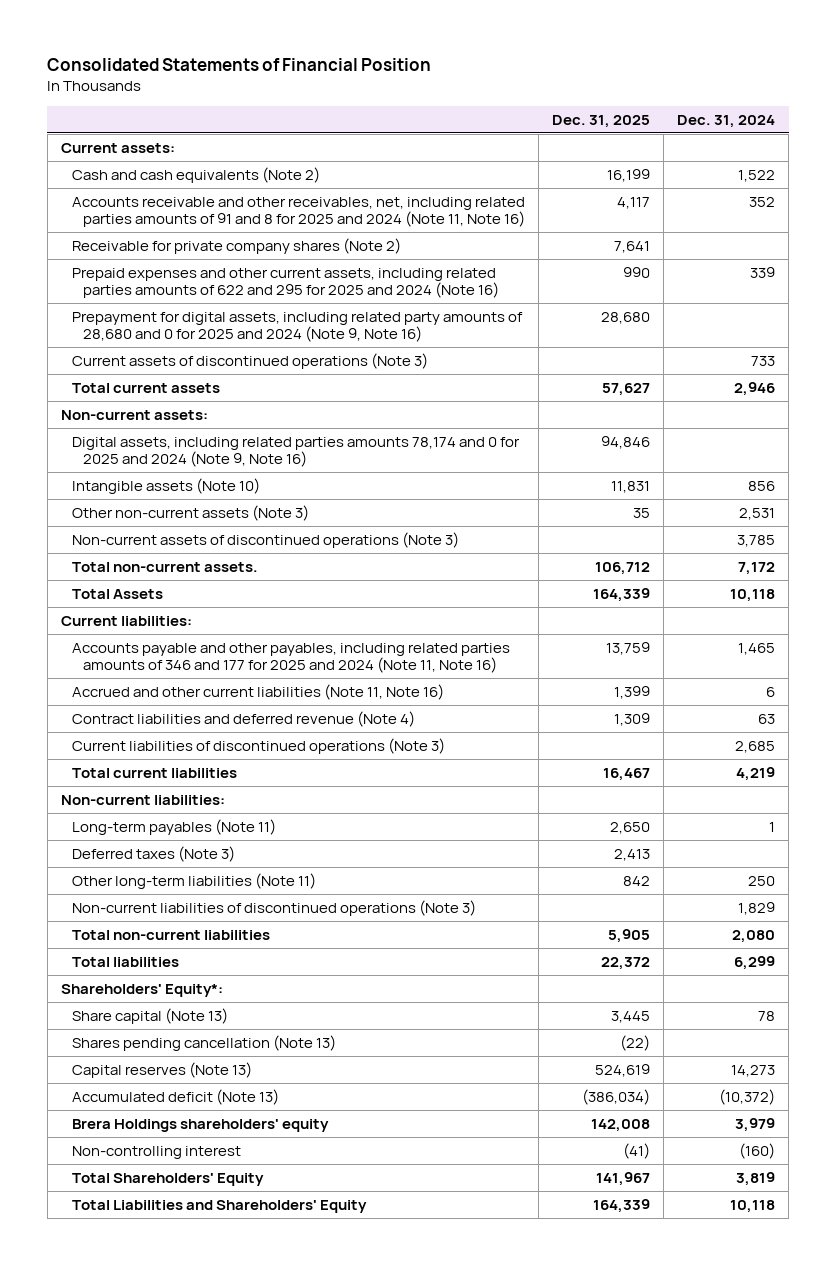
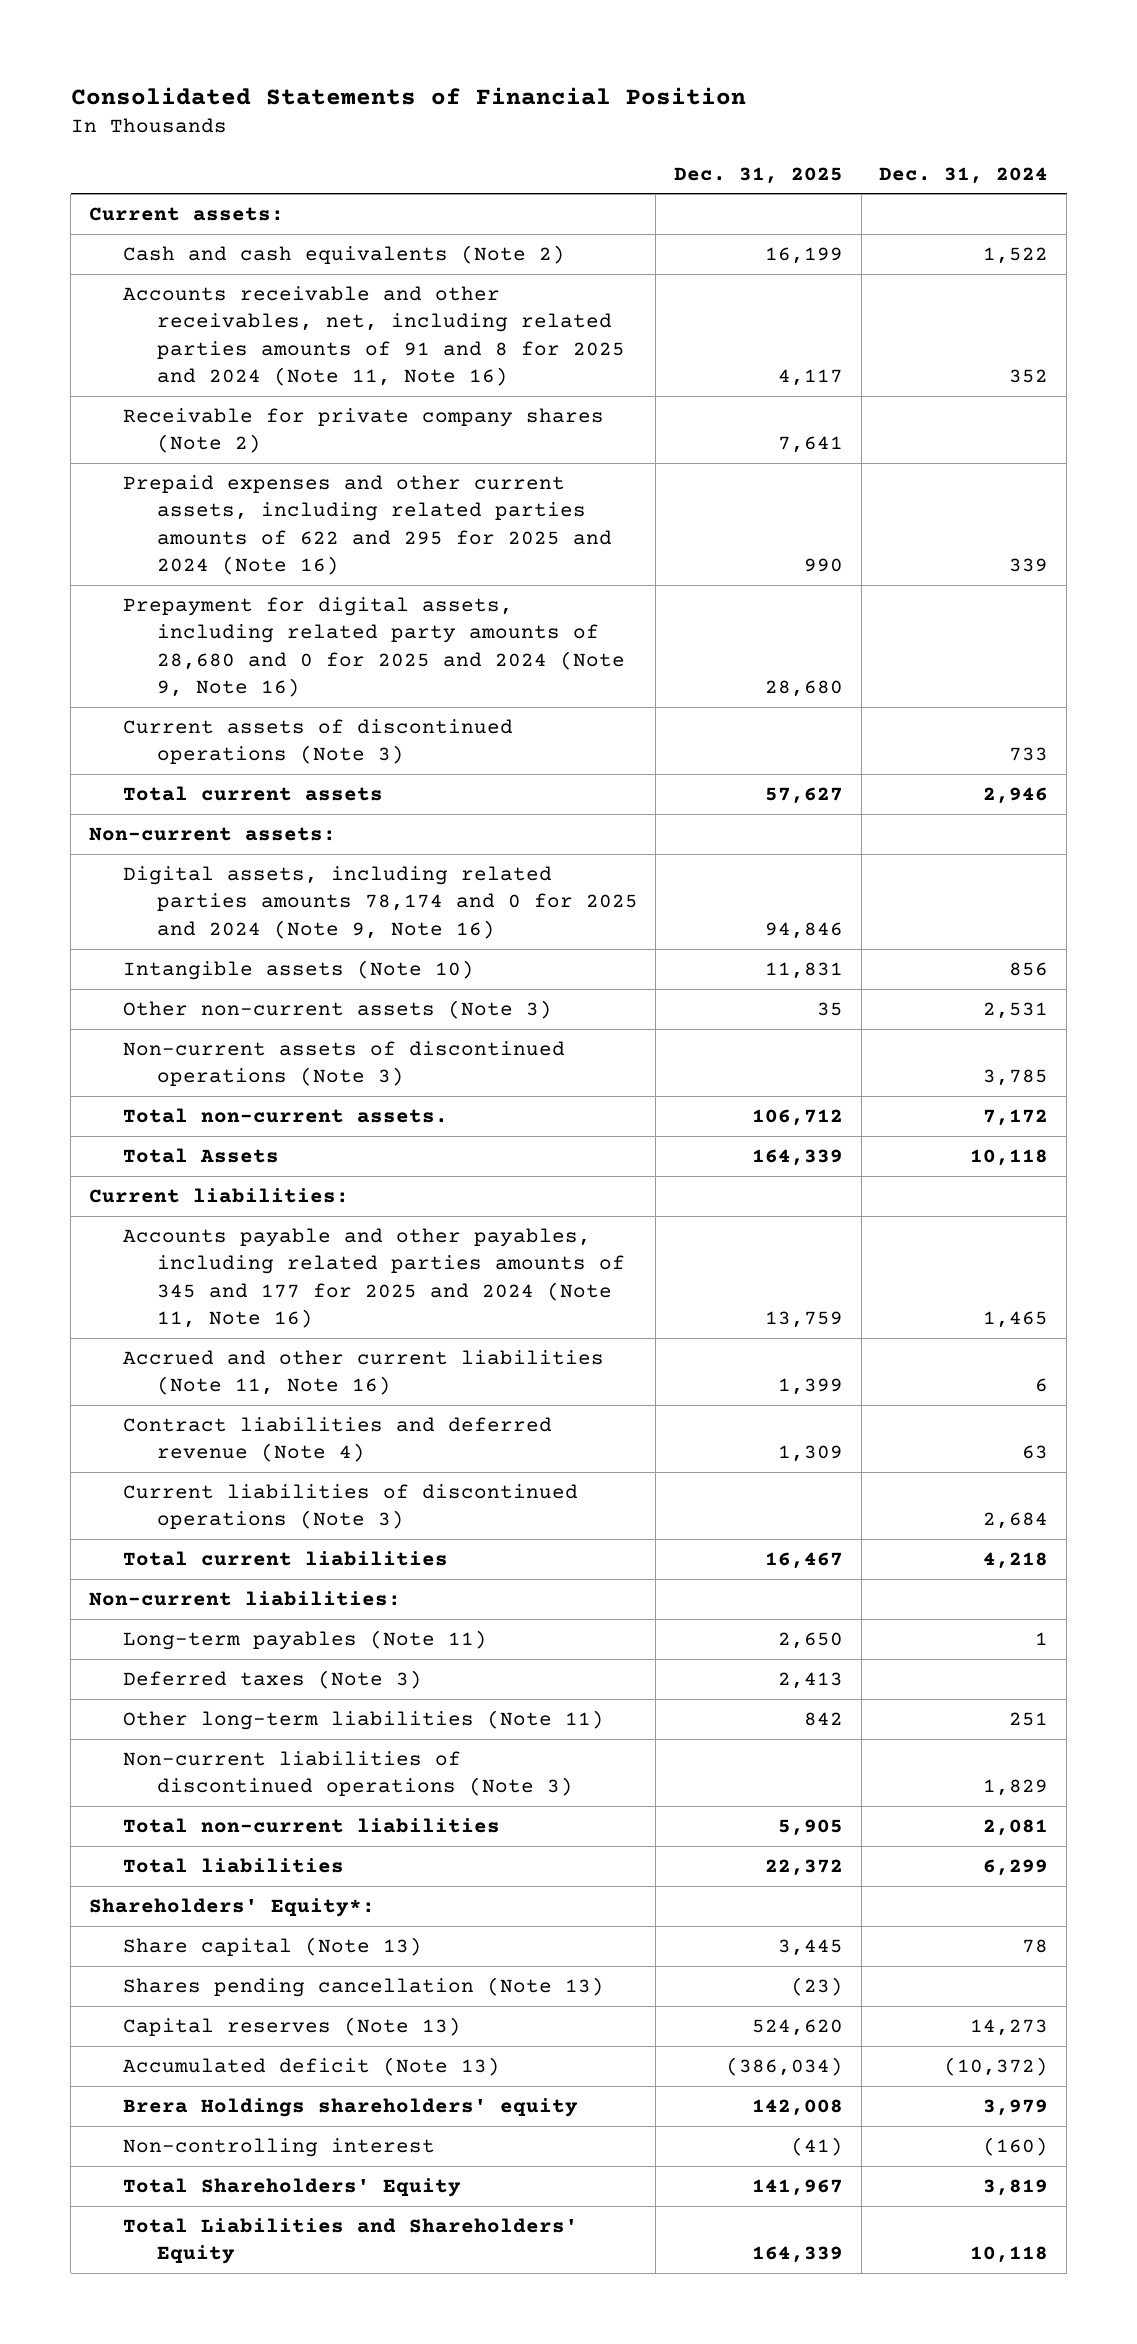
[72,643,511,674] Accounts payable and other payables, including related parties amounts of 346 and 177 for 2025 and 2024 (Note 11, Note 16) -> [122,1228,625,1329] Accounts payable and other payables, including related parties amounts of 345 and 177 for 2025 and 2024 (Note 11, Note 16)
[735,741,776,754] 2,685 -> [983,1512,1049,1530] 2,684
[736,767,776,782] 4,219 -> [983,1552,1049,1570] 4,218
[748,876,776,887] 250 -> [1009,1712,1049,1727] 251
[732,930,776,944] 2,080 -> [983,1819,1049,1837] 2,081
[620,1035,651,1052] (22) -> [791,1977,844,1997] (23)
[595,1064,651,1078] 524,619 -> [752,2019,844,2037] 524,620

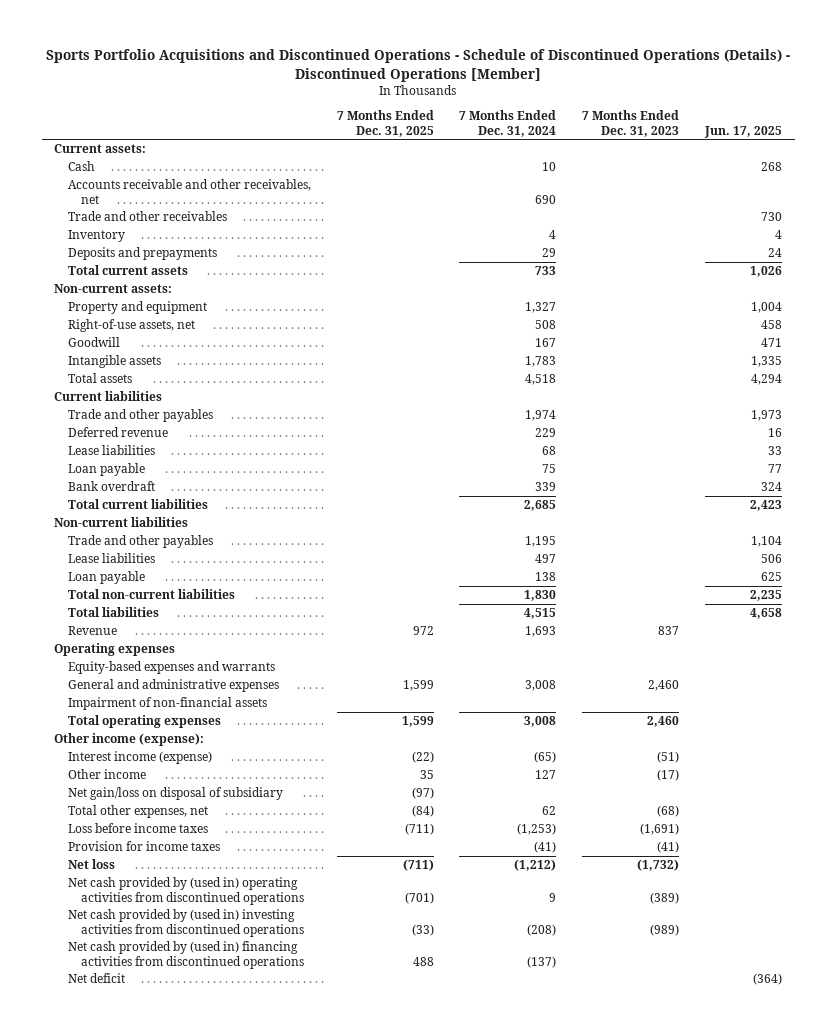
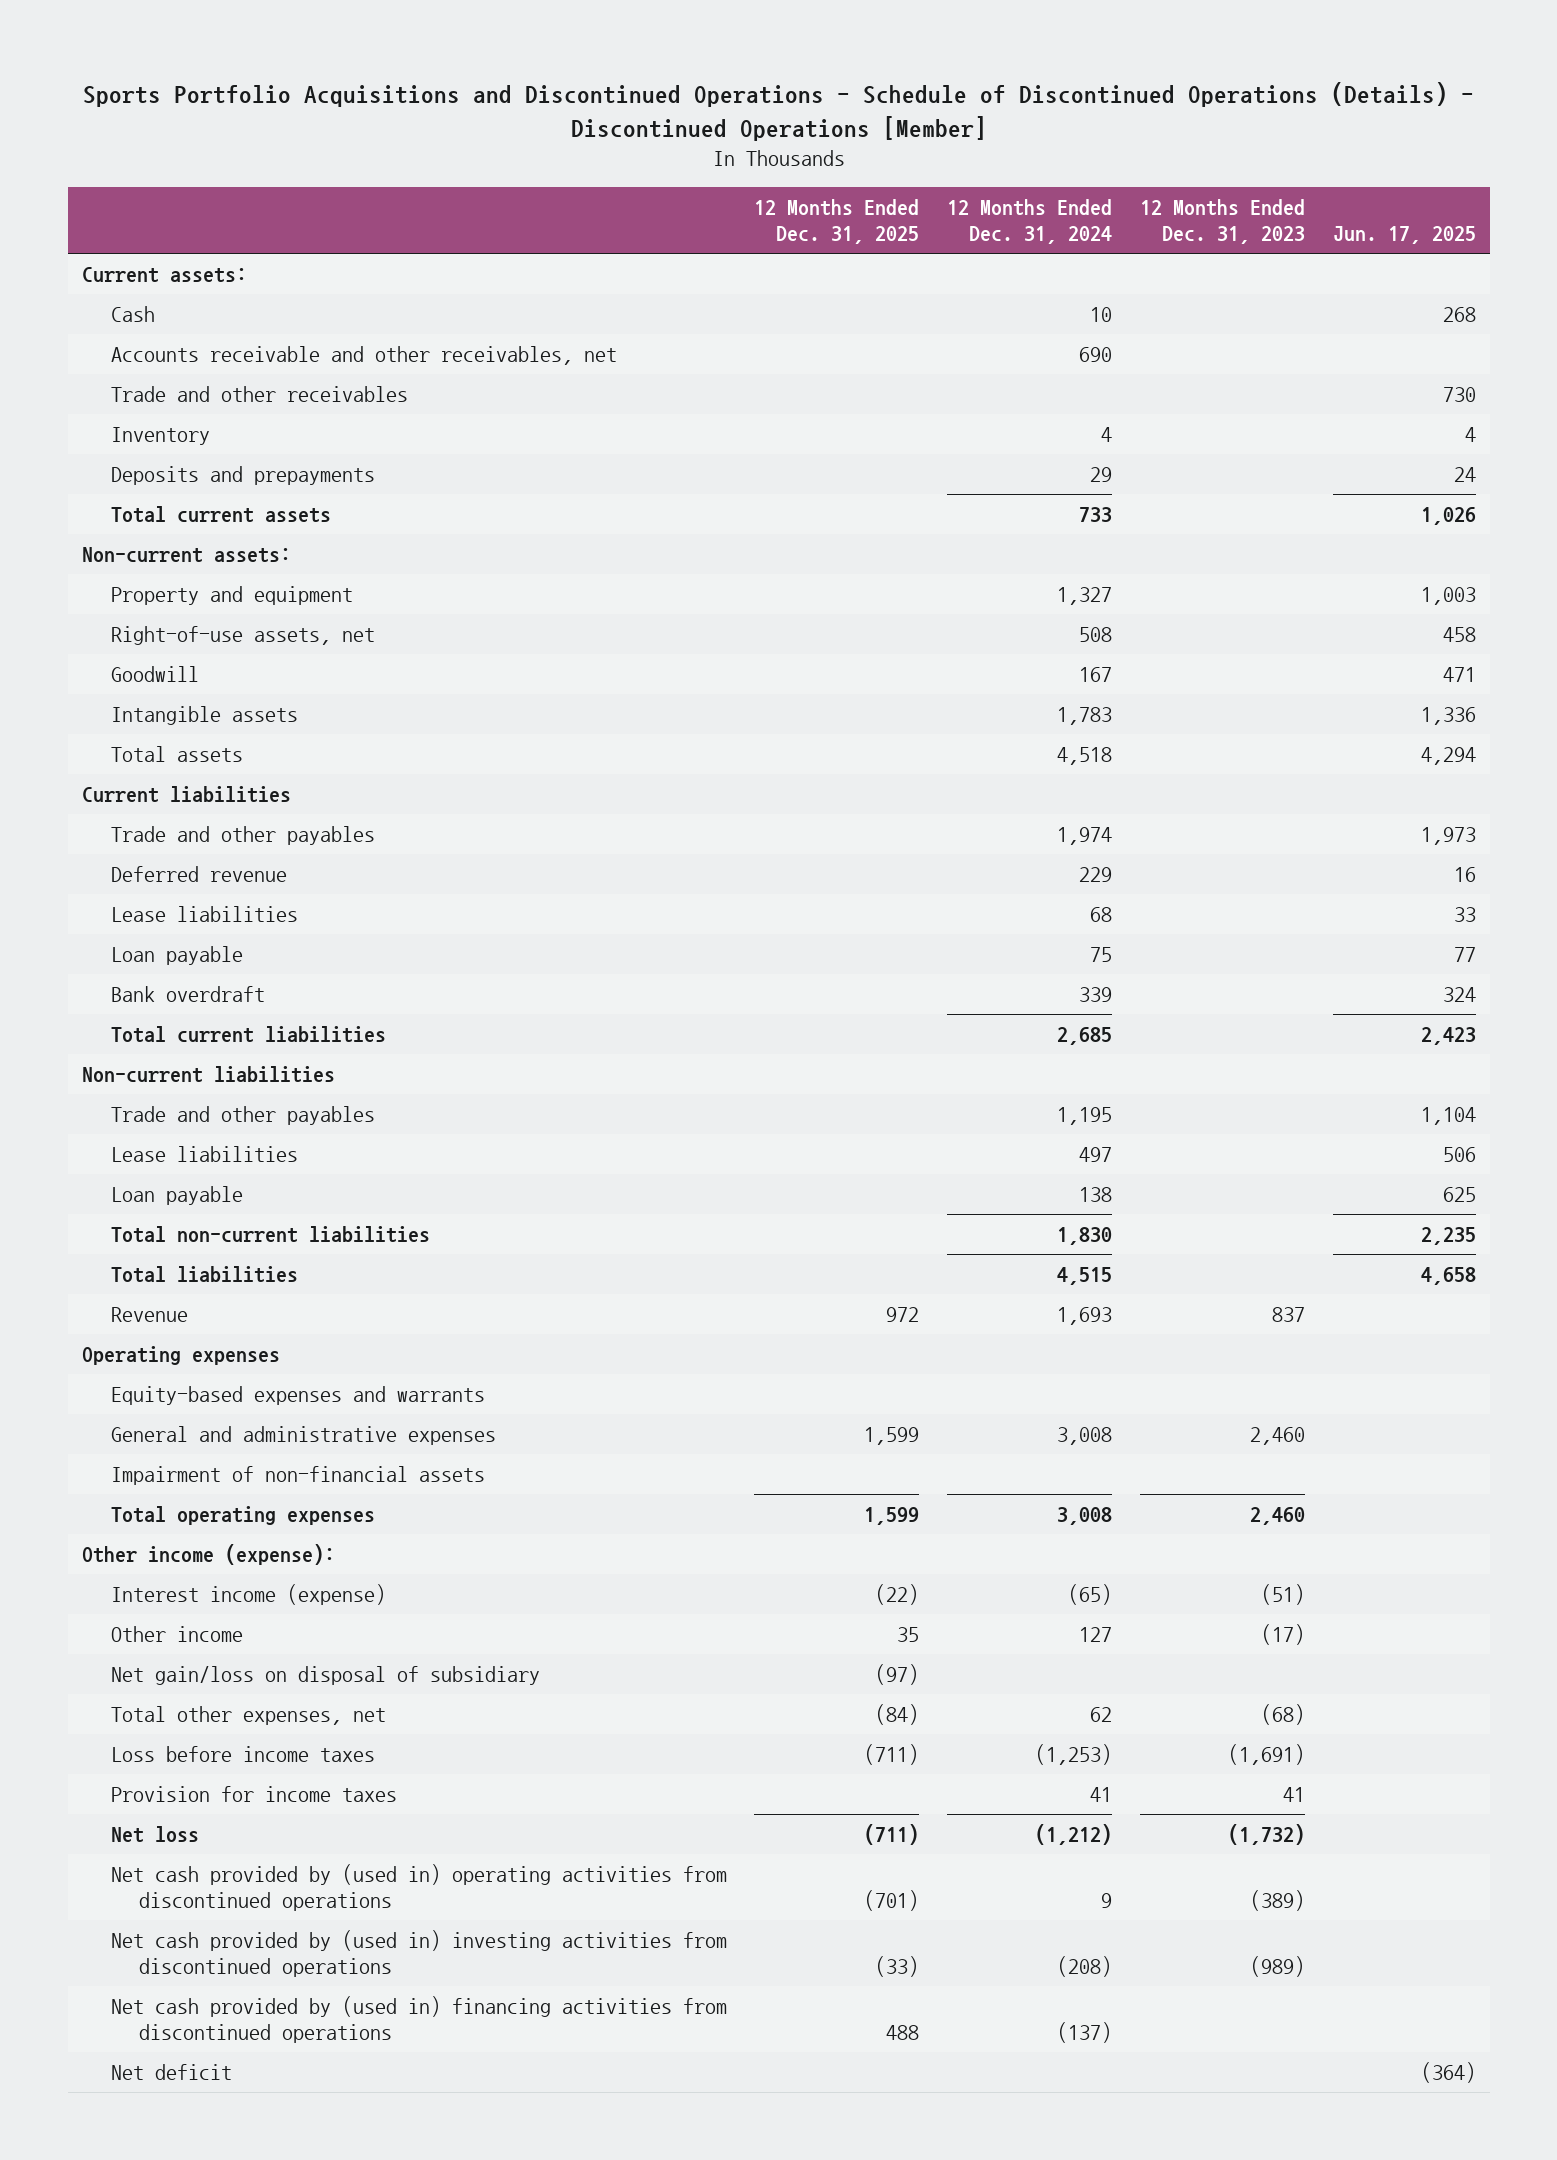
[336,109,434,137] 7 Months Ended Dec. 31, 2025 -> none
[459,109,557,137] 7 Months Ended Dec. 31, 2024 -> none
[582,109,680,137] 7 Months Ended Dec. 31, 2023 -> none
none -> [754,198,920,244] 12 Months Ended Dec. 31, 2025
none -> [947,198,1113,244] 12 Months Ended Dec. 31, 2024
none -> [1139,198,1305,244] 12 Months Ended Dec. 31, 2023
[751,302,783,314] 1,004 -> [1420,587,1476,606] 1,003
[751,356,783,368] 1,335 -> [1420,707,1476,726] 1,336

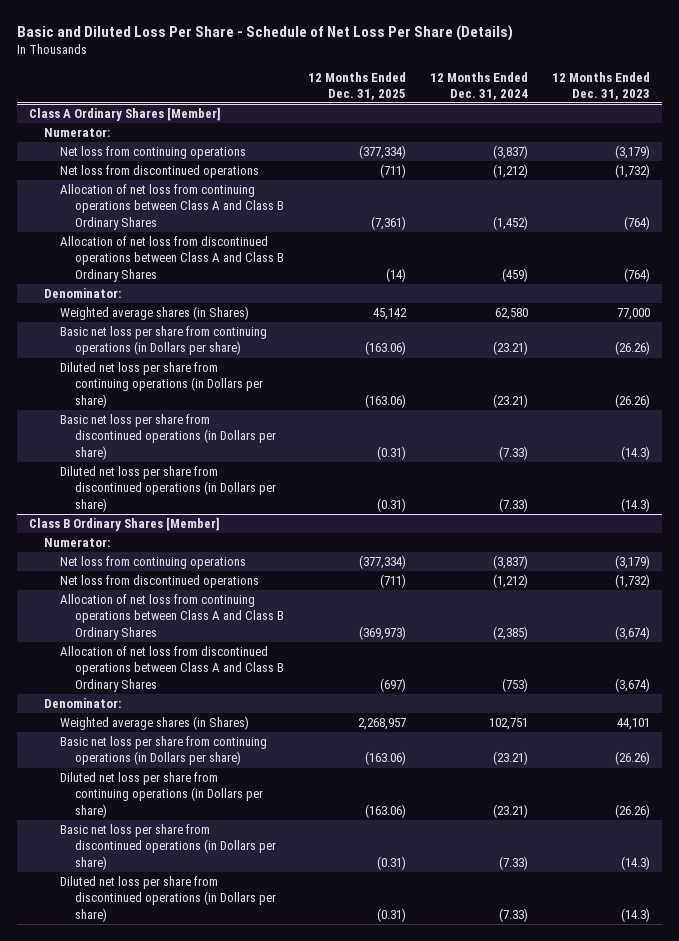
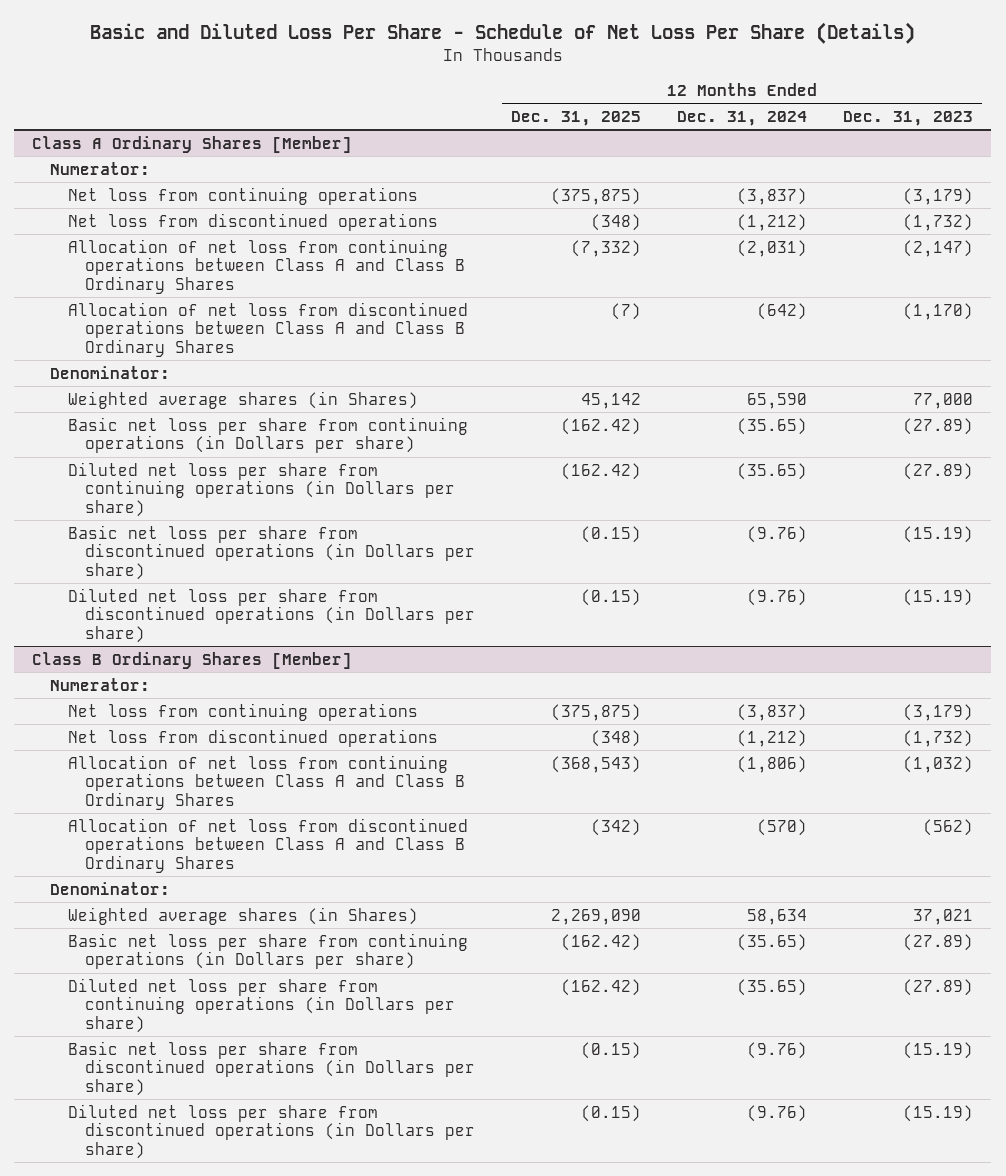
[359,145,407,160] (377,334) -> [551,187,642,205] (375,875)
[380,164,407,179] (711) -> [591,213,642,231] (348)
[371,215,407,230] (7,361) -> [571,239,642,257] (7,332)
[493,215,529,230] (1,452) -> [737,239,808,257] (2,031)
[624,215,651,230] (764) -> [903,239,974,257] (2,147)
[386,267,407,282] (14) -> [611,302,642,320] (7)
[502,267,529,282] (459) -> [757,302,808,320] (642)
[624,267,651,282] (764) -> [903,302,974,320] (1,170)
[495,308,529,321] 62,580 -> [747,392,808,409] 65,590
[365,341,407,356] (163.06) -> [561,417,642,435] (162.42)
[493,341,529,356] (23.21) -> [737,417,808,435] (35.65)
[615,341,651,356] (26.26) -> [903,417,974,435] (27.89)
[365,393,407,408] (163.06) -> [561,462,642,480] (162.42)
[493,393,529,408] (23.21) -> [737,462,808,480] (35.65)
[615,393,651,408] (26.26) -> [903,462,974,480] (27.89)
[377,445,407,460] (0.31) -> [581,525,642,543] (0.15)
[499,445,529,460] (7.33) -> [747,525,808,543] (9.76)
[621,445,651,460] (14.3) -> [903,525,974,543] (15.19)
[377,497,407,512] (0.31) -> [581,588,642,606] (0.15)
[499,497,529,512] (7.33) -> [747,588,808,606] (9.76)
[621,497,651,512] (14.3) -> [903,588,974,606] (15.19)
[359,555,407,570] (377,334) -> [551,703,642,721] (375,875)
[380,574,407,589] (711) -> [591,729,642,747] (348)
[359,625,407,640] (369,973) -> [551,755,642,773] (368,543)
[493,625,529,640] (2,385) -> [737,755,808,773] (1,806)
[615,625,651,640] (3,674) -> [903,755,974,773] (1,032)
[380,677,407,692] (697) -> [591,818,642,836] (342)
[502,677,529,692] (753) -> [757,818,808,836] (570)
[615,677,651,692] (3,674) -> [923,818,974,836] (562)
[358,718,407,731] 2,268,957 -> [551,908,642,925] 2,269,090
[489,718,529,731] 102,751 -> [747,908,808,925] 58,634
[617,718,651,731] 44,101 -> [913,908,974,925] 37,021
[365,751,407,766] (163.06) -> [561,933,642,951] (162.42)
[493,751,529,766] (23.21) -> [737,933,808,951] (35.65)
[615,751,651,766] (26.26) -> [903,933,974,951] (27.89)
[365,803,407,818] (163.06) -> [561,978,642,996] (162.42)
[493,803,529,818] (23.21) -> [737,978,808,996] (35.65)
[615,803,651,818] (26.26) -> [903,978,974,996] (27.89)
[377,855,407,870] (0.31) -> [581,1041,642,1059] (0.15)
[499,855,529,870] (7.33) -> [747,1041,808,1059] (9.76)
[621,855,651,870] (14.3) -> [903,1041,974,1059] (15.19)
[377,907,407,922] (0.31) -> [581,1104,642,1122] (0.15)
[499,907,529,922] (7.33) -> [747,1104,808,1122] (9.76)
[621,907,651,922] (14.3) -> [903,1104,974,1122] (15.19)

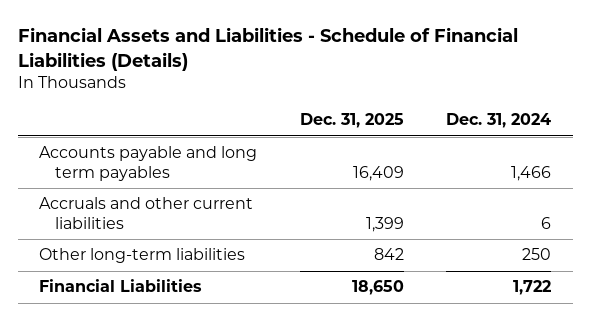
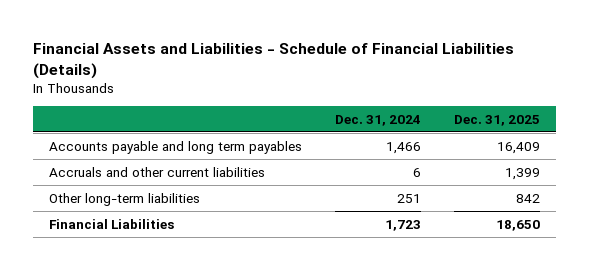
[522,248,552,261] 250 -> [397,193,422,203] 251
[513,280,552,296] 1,722 -> [385,219,422,231] 1,723

